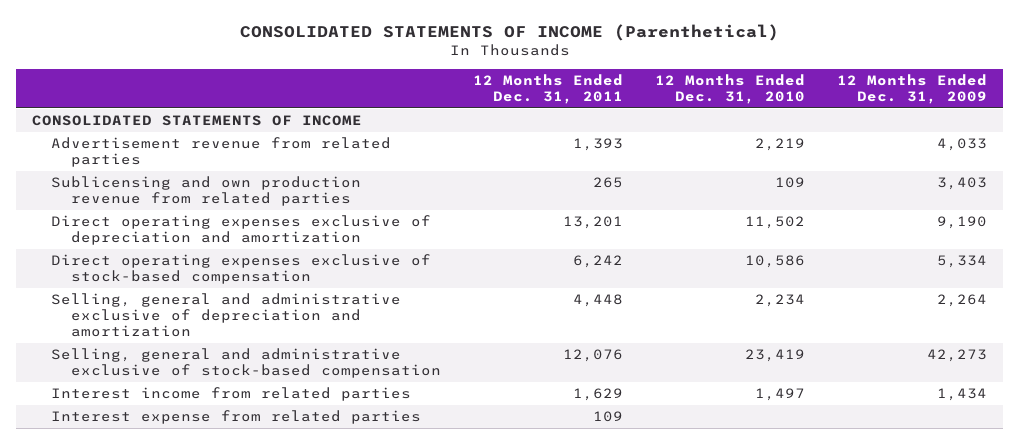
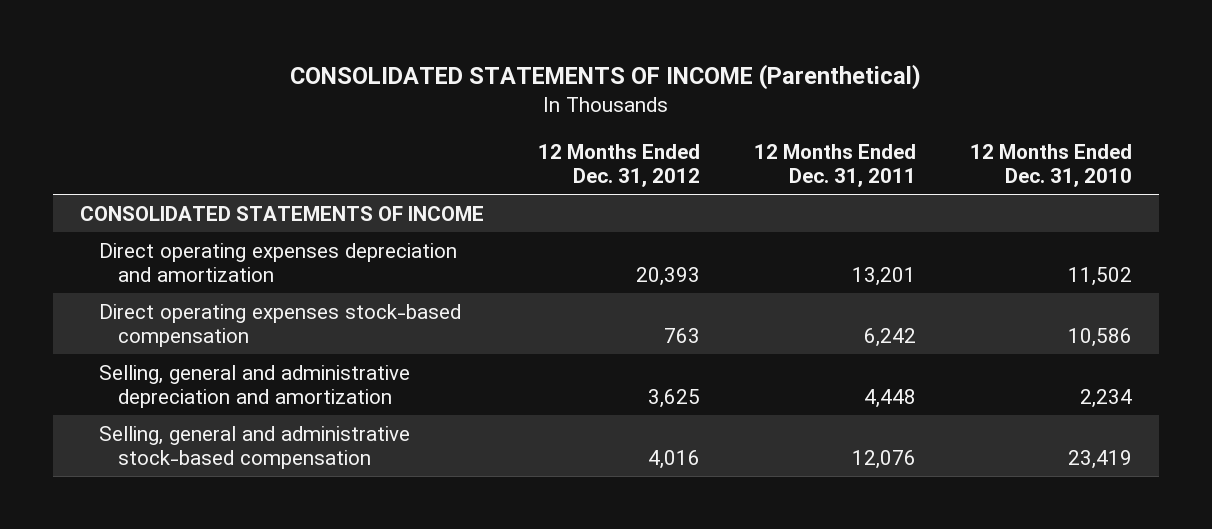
[836,74,987,105] 12 Months Ended Dec. 31, 2009 -> none
none -> [537,143,700,187] 12 Months Ended Dec. 31, 2012
[51,137,392,168] Advertisement revenue from related parties -> none
[51,176,362,207] Sublicensing and own production revenue from related parties -> none
[51,387,412,402] Interest income from related parties -> none
[51,410,422,425] Interest expense from related parties -> none
[51,215,432,246] Direct operating expenses exclusive of depreciation and amortization -> [99,242,458,283] Direct operating expenses depreciation and amortization
[51,254,432,285] Direct operating expenses exclusive of stock-based compensation -> [99,303,462,348] Direct operating expenses stock-based compensation
[51,293,402,338] Selling, general and administrative exclusive of depreciation and amortization -> [99,364,411,409] Selling, general and administrative depreciation and amortization
[51,348,441,379] Selling, general and administrative exclusive of stock-based compensation -> [99,425,411,470] Selling, general and administrative stock-based compensation

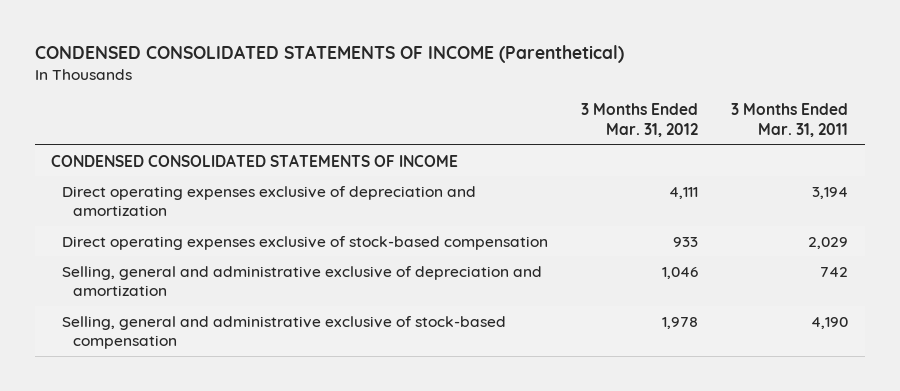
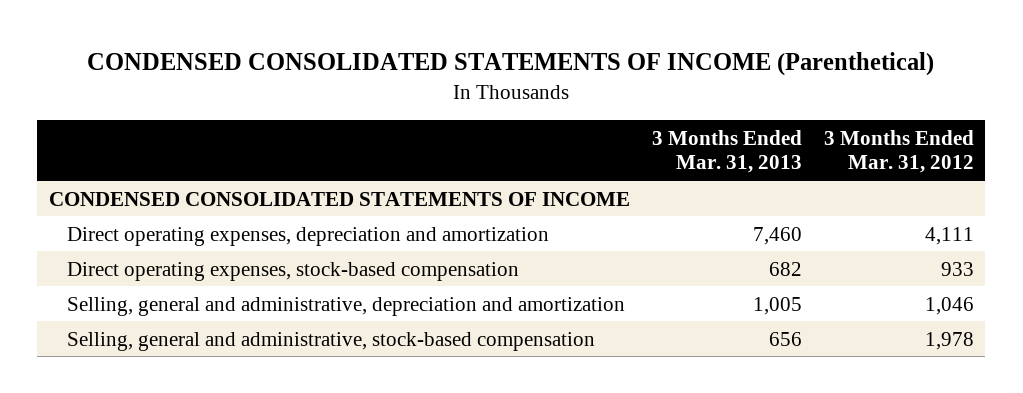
[731,103,849,137] 3 Months Ended Mar. 31, 2011 -> none
none -> [651,129,802,174] 3 Months Ended Mar. 31, 2013
[62,185,477,217] Direct operating expenses exclusive of depreciation and amortization -> [67,226,550,246] Direct operating expenses, depreciation and amortization
[62,235,549,250] Direct operating expenses exclusive of stock-based compensation -> [67,261,520,281] Direct operating expenses, stock-based compensation
[62,265,543,297] Selling, general and administrative exclusive of depreciation and amortization -> [67,296,626,316] Selling, general and administrative, depreciation and amortization
[62,315,507,350] Selling, general and administrative exclusive of stock-based compensation -> [67,331,596,351] Selling, general and administrative, stock-based compensation

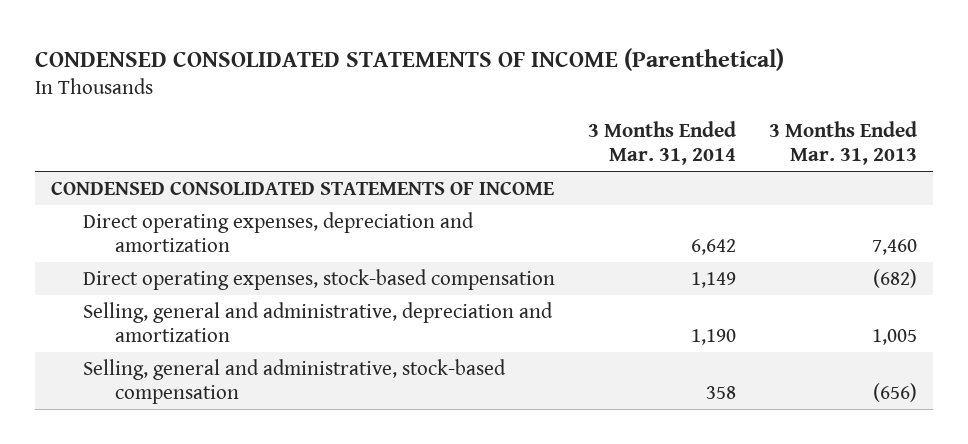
[824,129,975,174] 3 Months Ended Mar. 31, 2012 -> none
none -> [588,120,737,166] 3 Months Ended Mar. 31, 2014
[768,261,802,276] 682 -> [872,268,917,288] (682)
[768,331,802,346] 656 -> [872,382,917,402] (656)

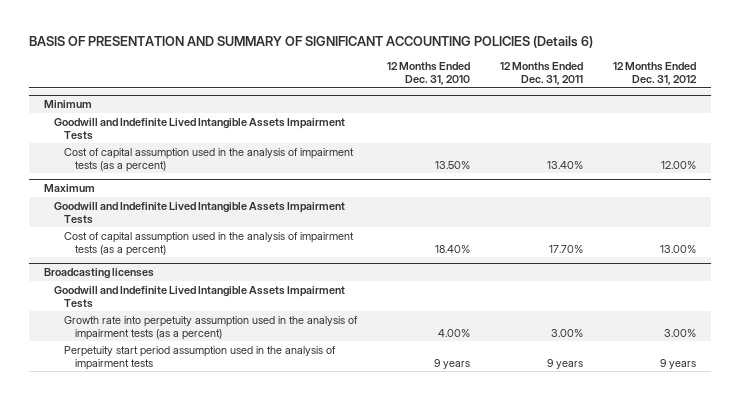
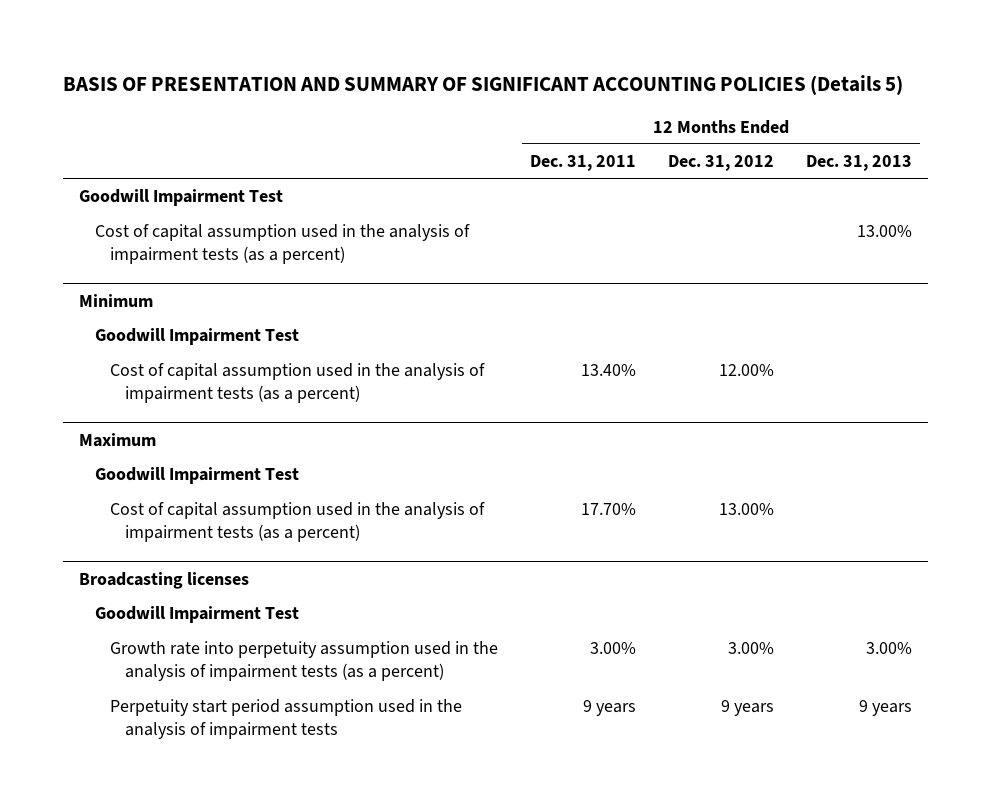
[29,36,594,49] BASIS OF PRESENTATION AND SUMMARY OF SIGNIFICANT ACCOUNTING POLICIES (Details 6) -> [63,75,904,96] BASIS OF PRESENTATION AND SUMMARY OF SIGNIFICANT ACCOUNTING POLICIES (Details 5)
[387,62,471,86] 12 Months Ended Dec. 31, 2010 -> none
none -> [806,155,913,172] Dec. 31, 2013
none -> [79,189,284,207] Goodwill Impairment Test
none -> [94,224,470,265] Cost of capital assumption used in the analysis of impairment tests (as a percent)
[54,117,346,140] Goodwill and Indefinite Lived Intangible Assets Impairment Tests -> [94,328,299,346] Goodwill Impairment Test
[54,201,346,224] Goodwill and Indefinite Lived Intangible Assets Impairment Tests -> [94,467,299,485] Goodwill Impairment Test
[54,285,346,308] Goodwill and Indefinite Lived Intangible Assets Impairment Tests -> [94,606,299,624] Goodwill Impairment Test

